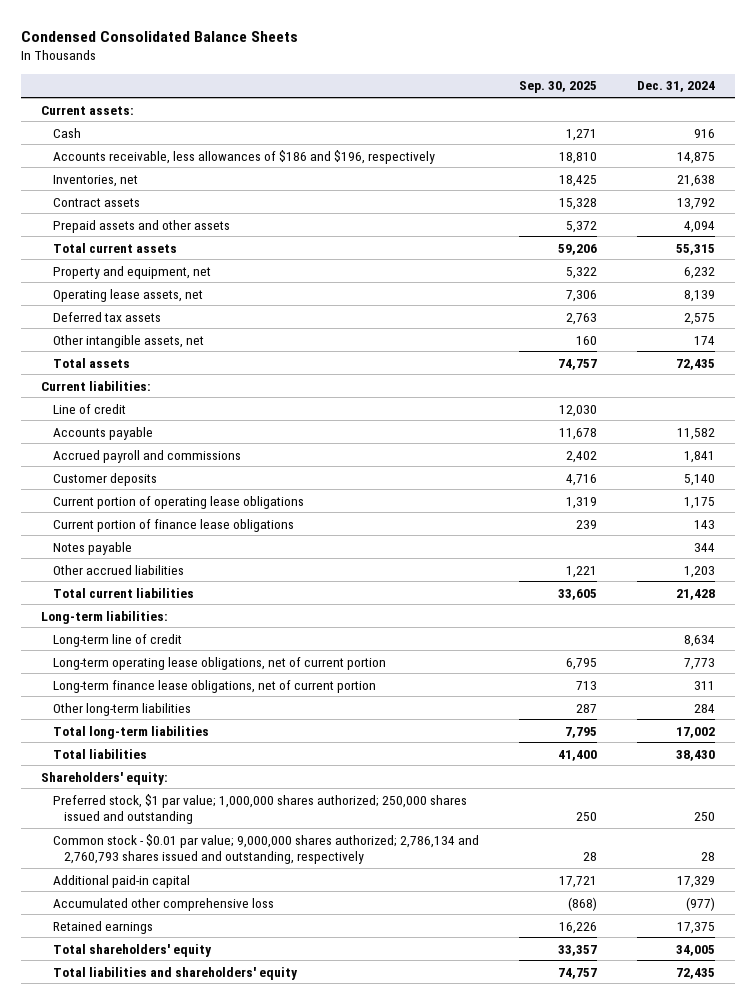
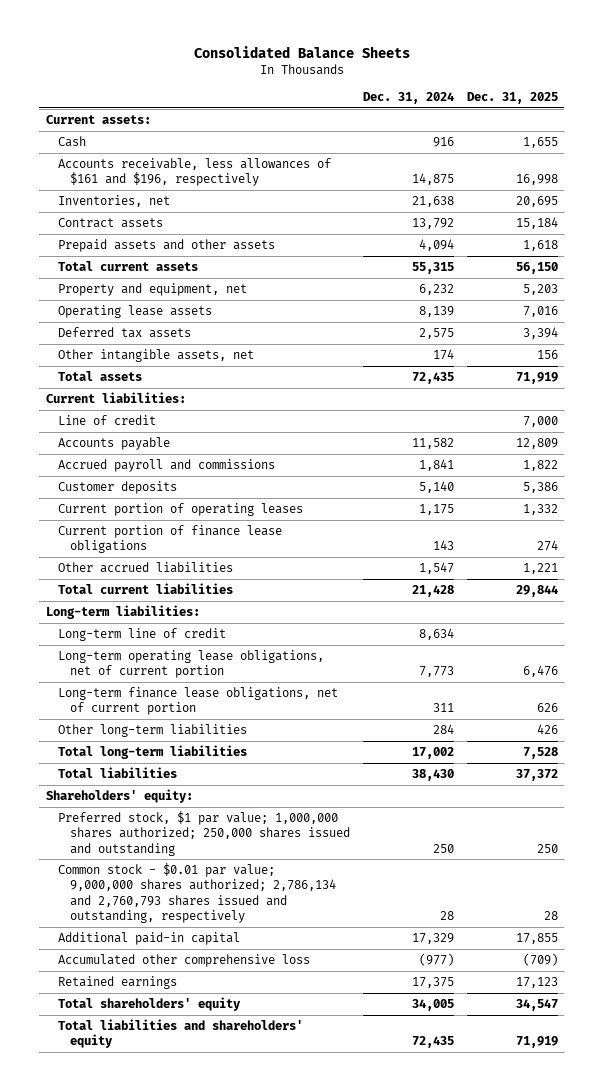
[20,30,298,42] Condensed Consolidated Balance Sheets -> [193,45,410,58] Consolidated Balance Sheets
[518,81,597,94] Sep. 30, 2025 -> none
none -> [466,92,558,105] Dec. 31, 2025
[52,149,435,164] Accounts receivable, less allowances of $186 and $196, respectively -> [57,158,331,187] Accounts receivable, less allowances of $161 and $196, respectively
[52,288,203,302] Operating lease assets, net -> [57,305,212,319] Operating lease assets
[52,495,304,509] Current portion of operating lease obligations -> [57,503,303,517] Current portion of operating leases
[52,541,132,555] Notes payable -> none
[684,565,716,578] 1,203 -> [418,562,454,575] 1,547

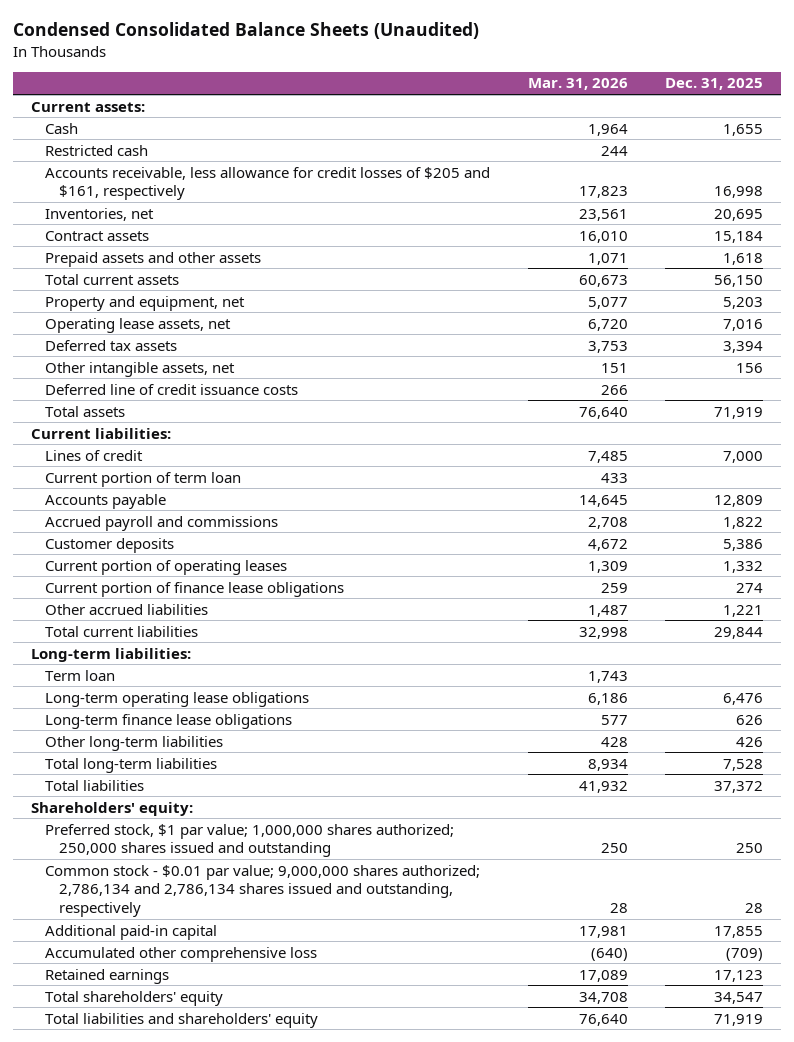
[193,45,410,58] Consolidated Balance Sheets -> [12,22,479,40] Condensed Consolidated Balance Sheets (Unaudited)
[362,92,454,105] Dec. 31, 2024 -> none
none -> [527,78,628,91] Mar. 31, 2026
none -> [45,144,149,156] Restricted cash
[57,158,331,187] Accounts receivable, less allowances of $161 and $196, respectively -> [45,166,491,201] Accounts receivable, less allowance for credit losses of $205 and $161, respectively
[57,305,212,319] Operating lease assets -> [45,317,232,333] Operating lease assets, net
none -> [45,383,299,395] Deferred line of credit issuance costs
[57,415,156,426] Line of credit -> [45,449,144,461] Lines of credit
none -> [45,471,242,487] Current portion of term loan
[57,628,226,642] Long-term line of credit -> none
none -> [45,669,116,681] Term loan
[57,650,324,679] Long-term operating lease obligations, net of current portion -> [45,691,310,707] Long-term operating lease obligations
[57,687,338,716] Long-term finance lease obligations, net of current portion -> [45,713,293,729] Long-term finance lease obligations
[57,863,336,923] Common stock - $0.01 par value; 9,000,000 shares authorized; 2,786,134 and 2,760,793 shares issued and outstanding, respectively -> [45,864,481,918] Common stock - $0.01 par value; 9,000,000 shares authorized; 2,786,134 and 2,786,134 shares issued and outstanding, respectively

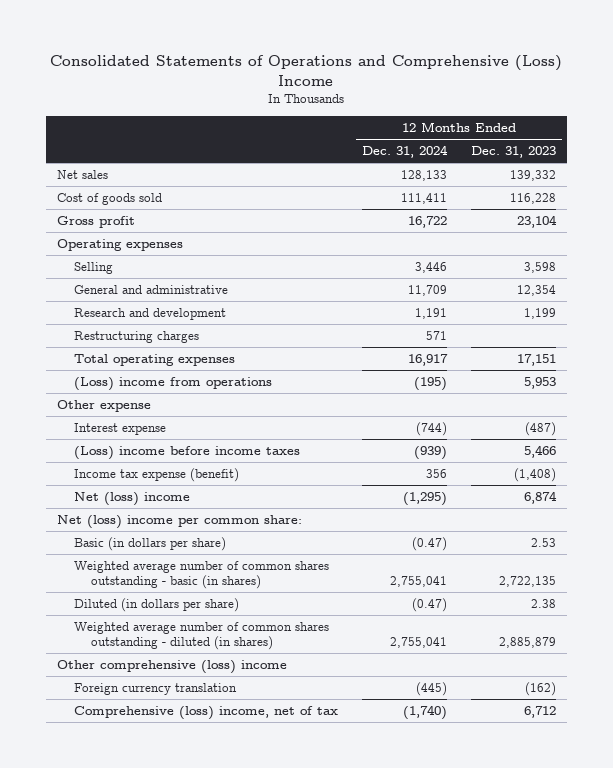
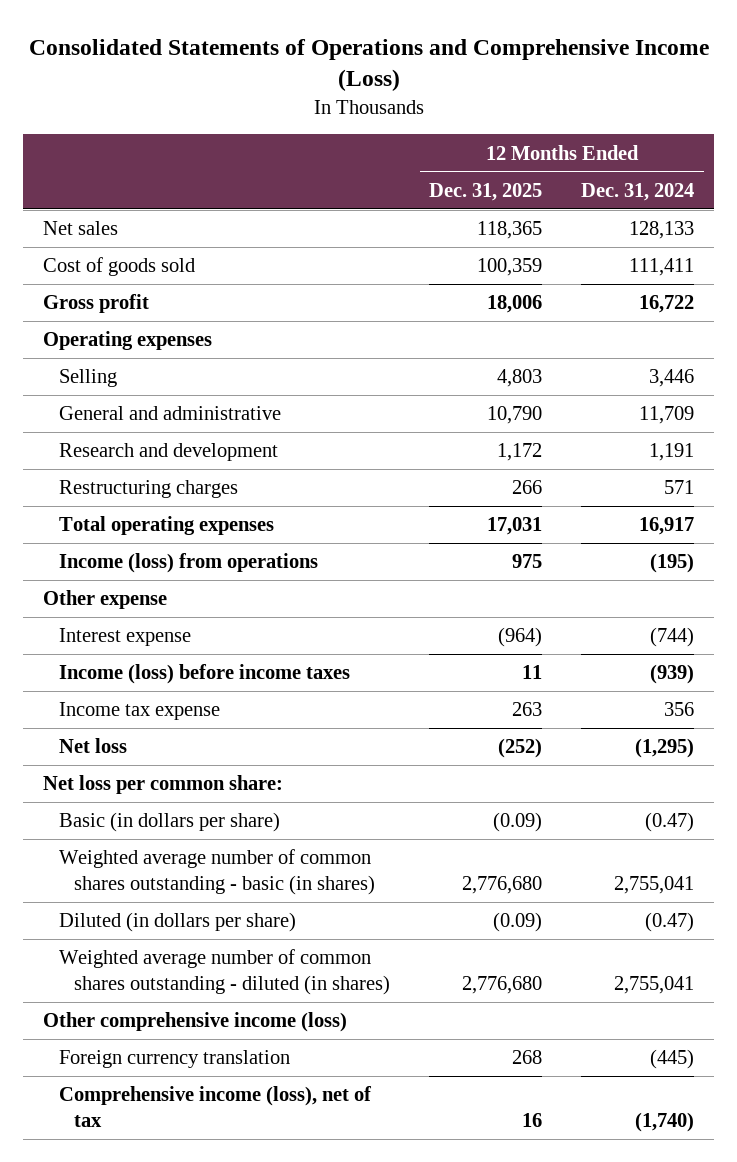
[50,54,563,86] Consolidated Statements of Operations and Comprehensive (Loss) Income -> [28,38,709,92] Consolidated Statements of Operations and Comprehensive Income (Loss)
[470,146,556,159] Dec. 31, 2023 -> none
none -> [429,182,543,201] Dec. 31, 2025
[74,376,273,391] (Loss) income from operations -> [58,553,318,574] Income (loss) from operations
[74,445,301,460] (Loss) income before income taxes -> [58,664,350,685] Income (loss) before income taxes
[74,467,240,482] Income tax expense (benefit) -> [58,702,220,721] Income tax expense
[74,491,191,506] Net (loss) income -> [58,738,127,754] Net loss
[57,514,303,529] Net (loss) income per common share: -> [42,775,283,795] Net loss per common share:
[57,659,288,674] Other comprehensive (loss) income -> [42,1012,347,1033] Other comprehensive income (loss)
[74,705,339,720] Comprehensive (loss) income, net of tax -> [58,1086,372,1128] Comprehensive income (loss), net of tax

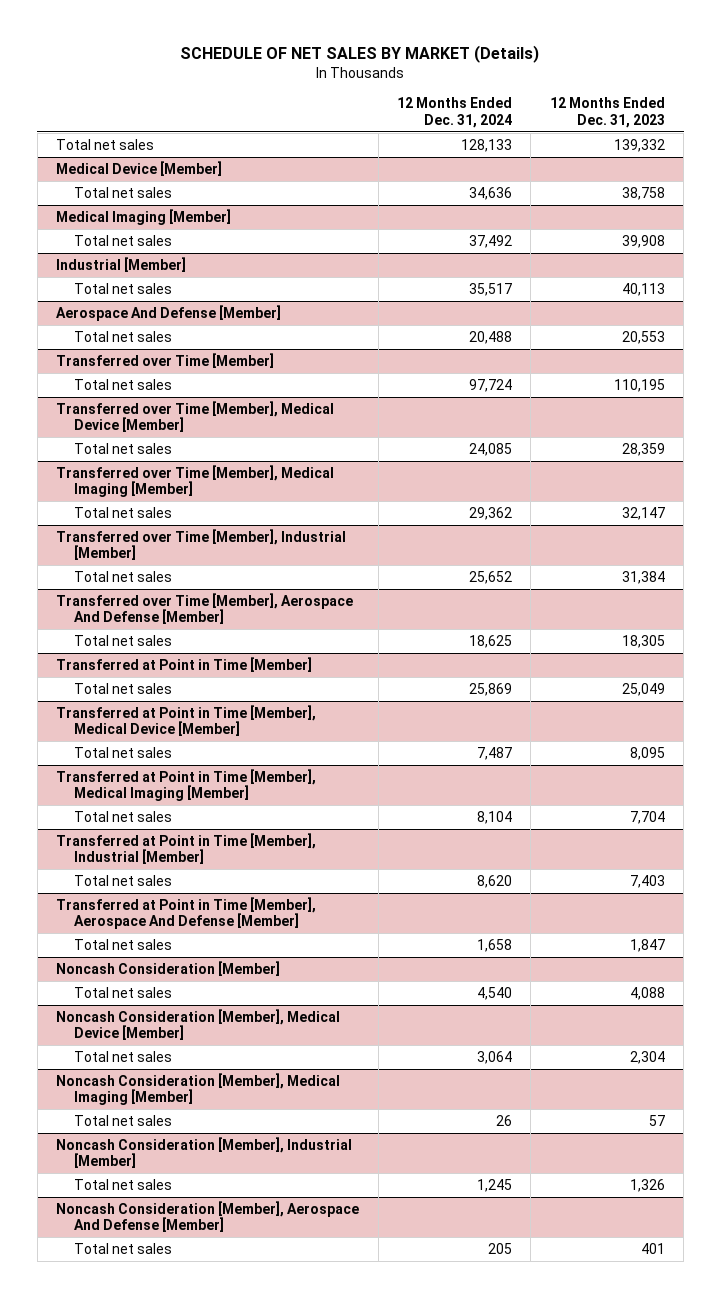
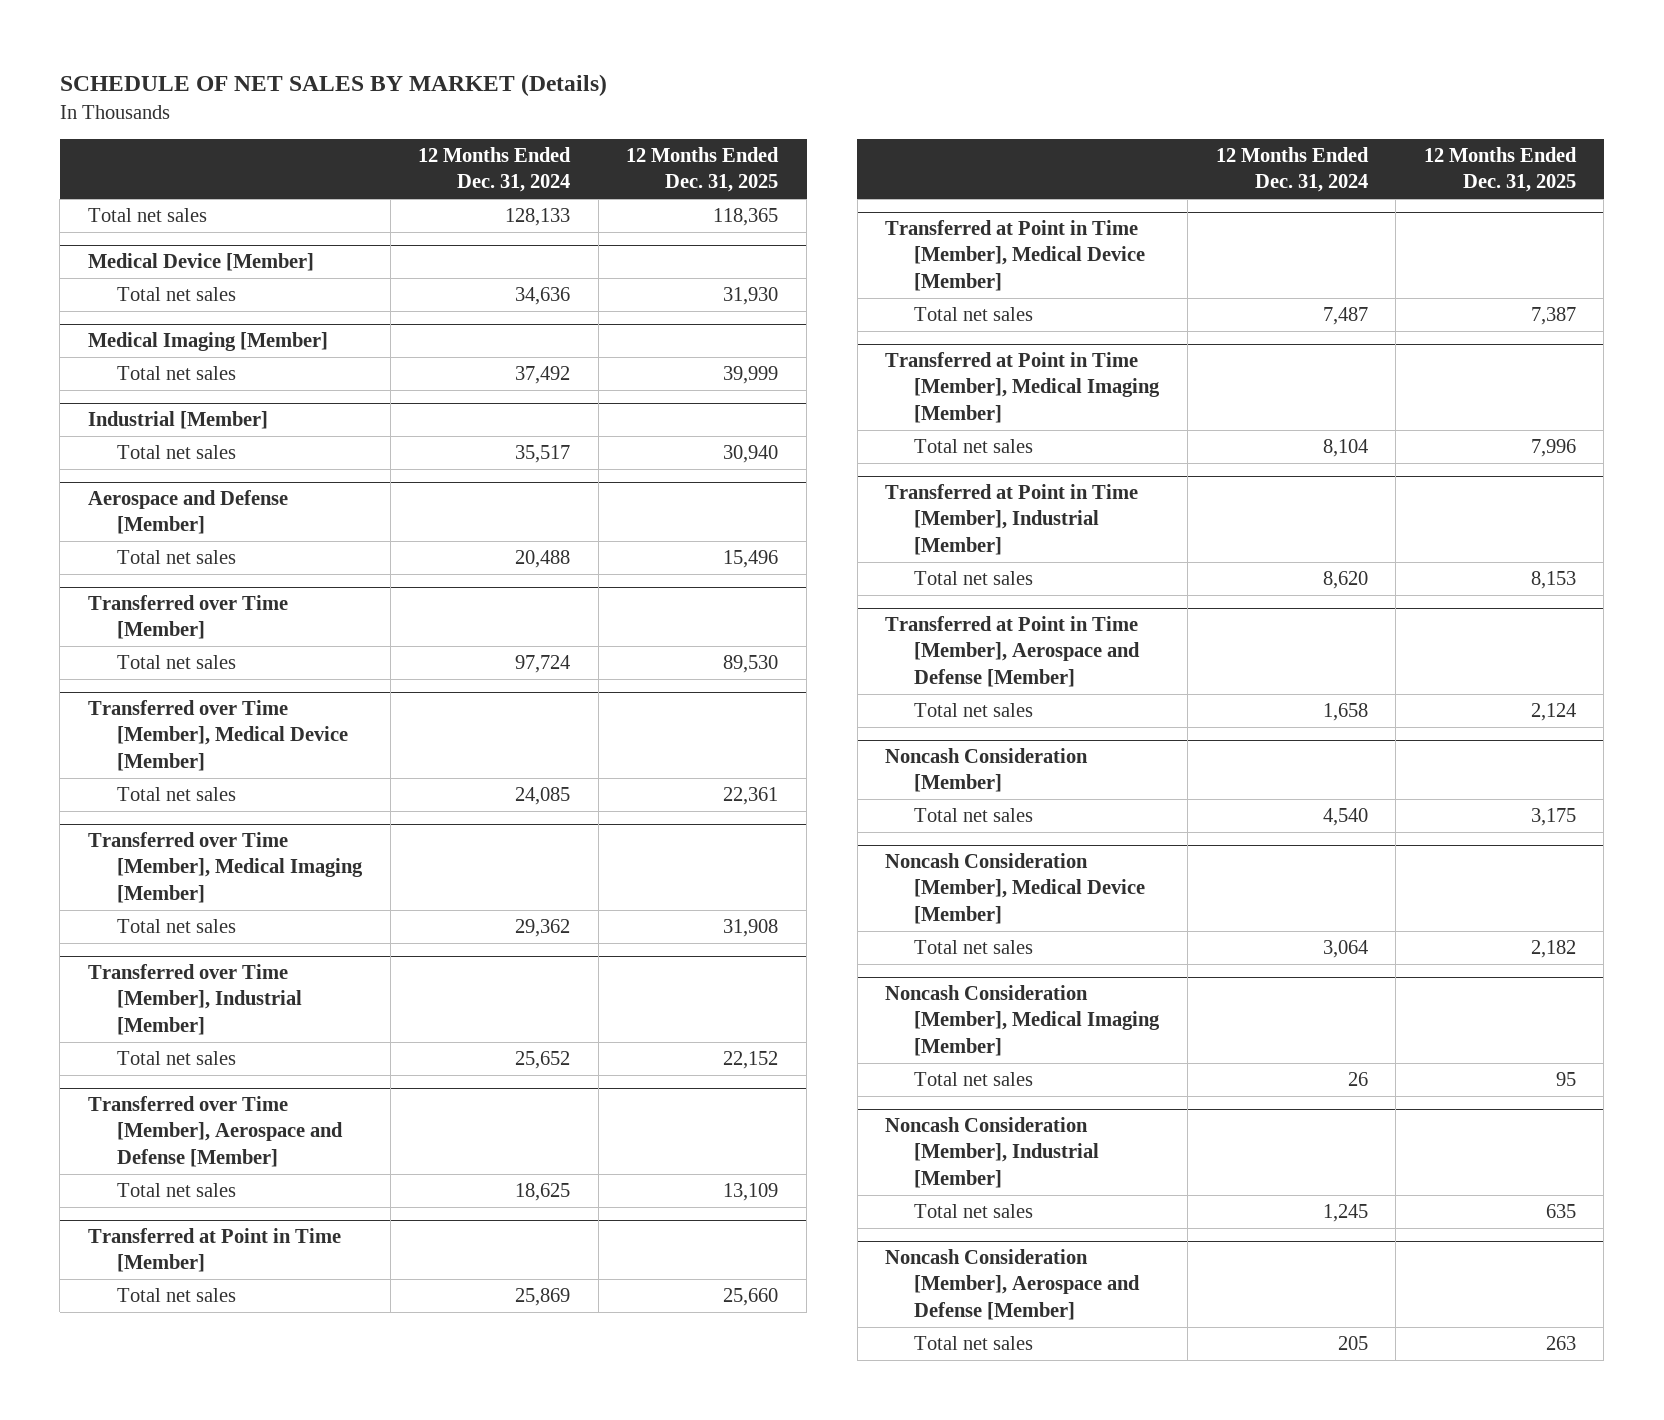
[549,97,665,129] 12 Months Ended Dec. 31, 2023 -> none
none -> [626,147,780,193] 12 Months Ended Dec. 31, 2025
[56,304,282,321] Aerospace And Defense [Member] -> [87,490,288,535] Aerospace and Defense [Member]
[56,592,354,625] Transferred over Time [Member], Aerospace And Defense [Member] -> [87,1096,344,1167] Transferred over Time [Member], Aerospace and Defense [Member]
[56,896,317,930] Transferred at Point in Time [Member], Aerospace And Defense [Member] -> [885,616,1141,687] Transferred at Point in Time [Member], Aerospace and Defense [Member]
[56,1200,360,1233] Noncash Consideration [Member], Aerospace And Defense [Member] -> [885,1249,1141,1320] Noncash Consideration [Member], Aerospace and Defense [Member]

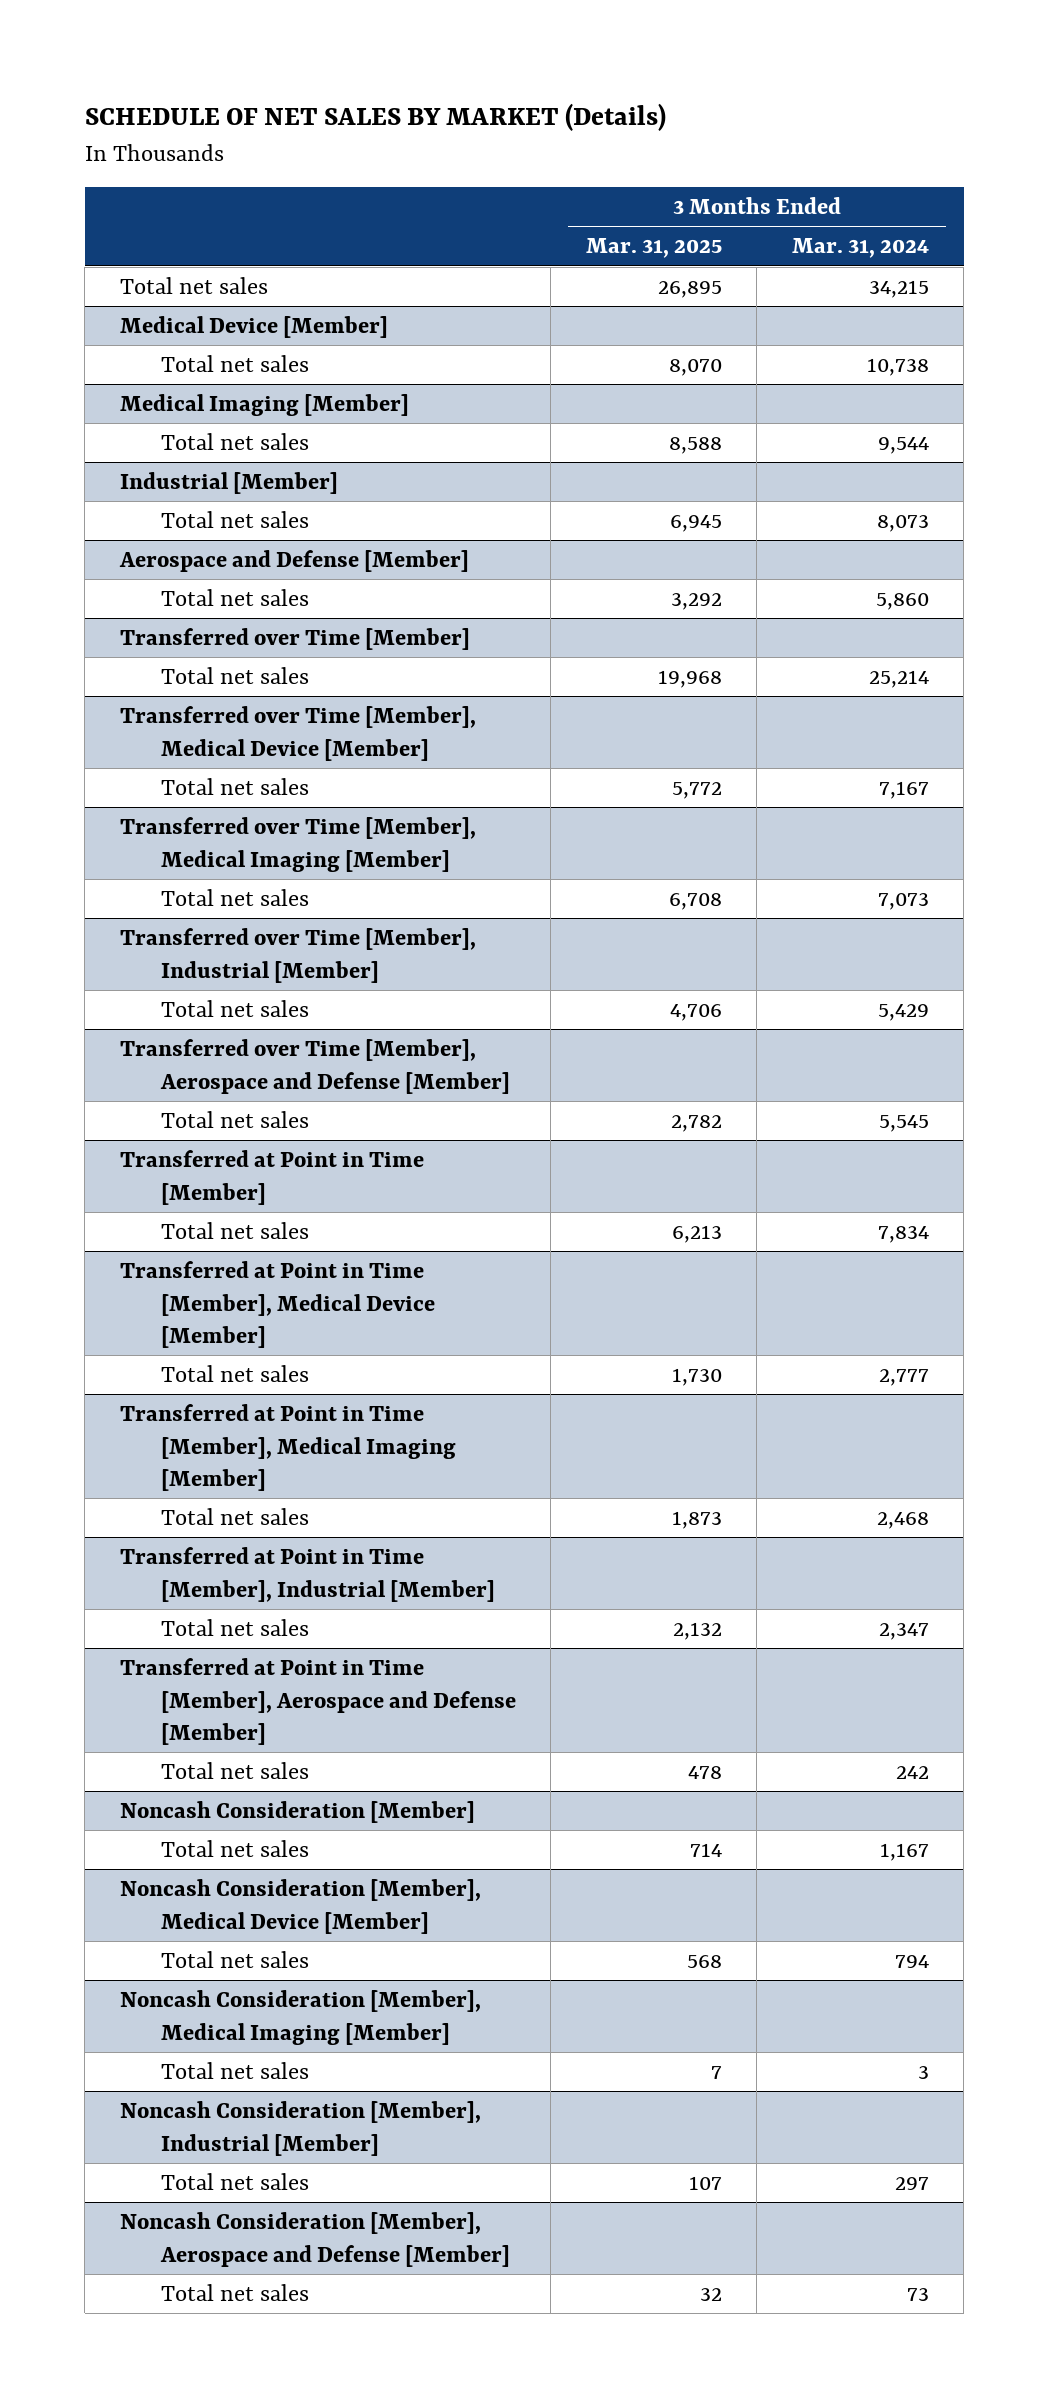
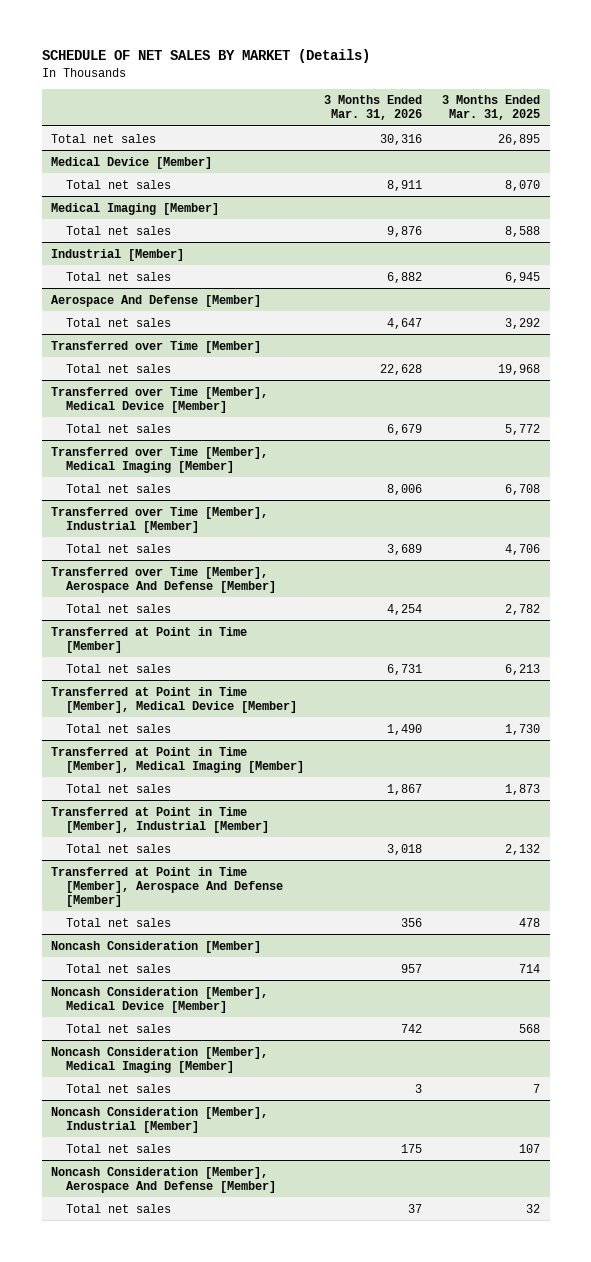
[791,238,929,259] Mar. 31, 2024 -> none
none -> [323,95,422,121] 3 Months Ended Mar. 31, 2026
[118,550,469,573] Aerospace and Defense [Member] -> [51,294,262,307] Aerospace And Defense [Member]
[119,1039,510,1094] Transferred over Time [Member], Aerospace and Defense [Member] -> [51,566,276,593] Transferred over Time [Member], Aerospace And Defense [Member]
[119,1658,516,1746] Transferred at Point in Time [Member], Aerospace and Defense [Member] -> [51,866,283,907] Transferred at Point in Time [Member], Aerospace And Defense [Member]
[119,2212,510,2267] Noncash Consideration [Member], Aerospace and Defense [Member] -> [51,1166,276,1193] Noncash Consideration [Member], Aerospace And Defense [Member]

